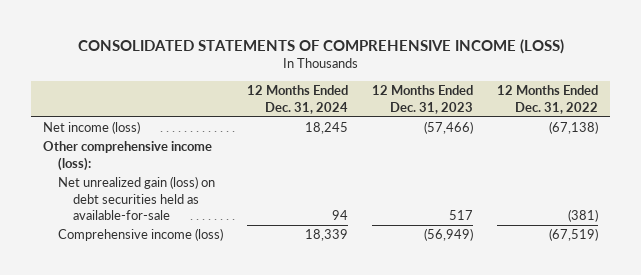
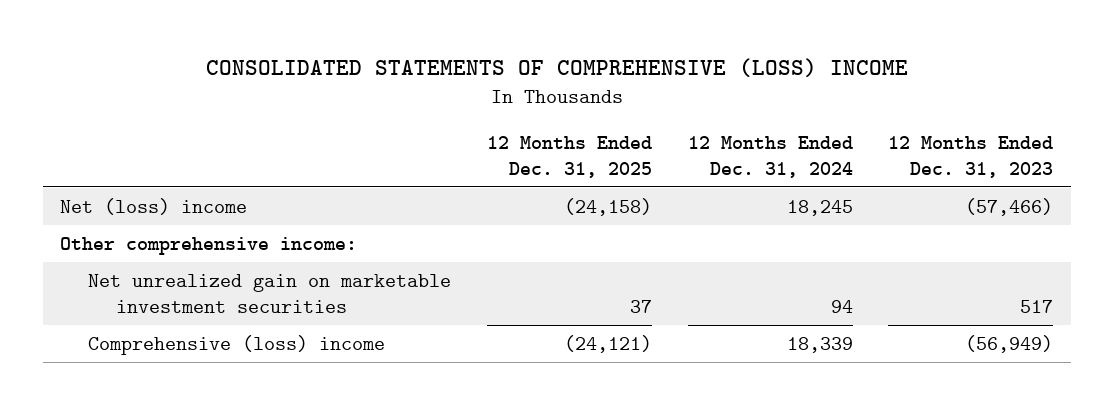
[77,38,564,54] CONSOLIDATED STATEMENTS OF COMPREHENSIVE INCOME (LOSS) -> [205,57,908,77] CONSOLIDATED STATEMENTS OF COMPREHENSIVE (LOSS) INCOME
[497,85,599,114] 12 Months Ended Dec. 31, 2022 -> none
none -> [486,135,652,178] 12 Months Ended Dec. 31, 2025
[43,121,141,135] Net income (loss) -> [60,197,248,215] Net (loss) income
[43,141,213,171] Other comprehensive income (loss): -> [60,236,358,255] Other comprehensive income:
[57,176,215,220] Net unrealized gain (loss) on debt securities held as available-for-sale -> [88,273,452,313] Net unrealized gain on marketable investment securities
[57,228,223,242] Comprehensive income (loss) -> [88,334,386,355] Comprehensive (loss) income

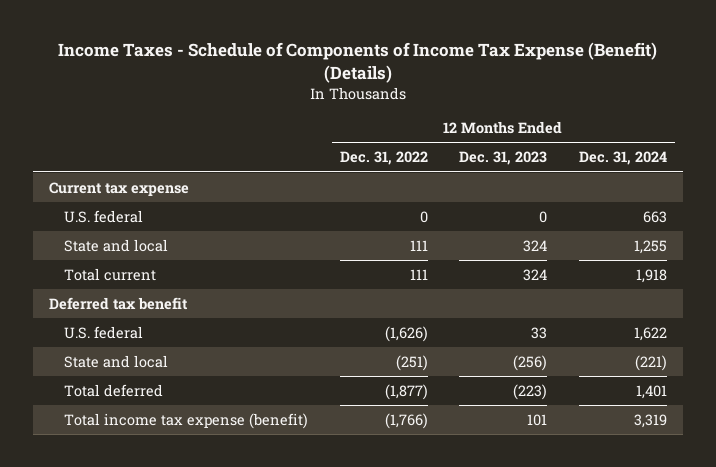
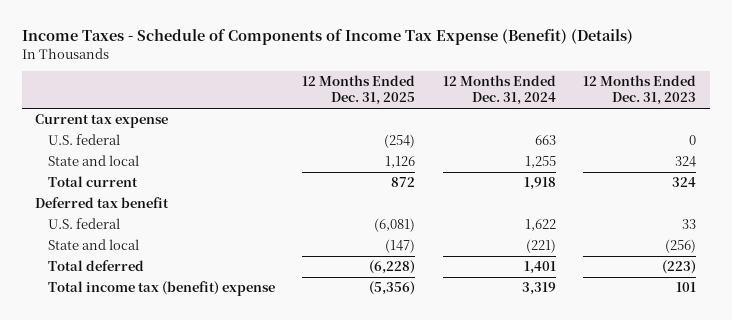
[339,151,428,166] Dec. 31, 2022 -> none
none -> [302,75,416,106] 12 Months Ended Dec. 31, 2025
[63,412,308,429] Total income tax expense (benefit) -> [48,280,276,296] Total income tax (benefit) expense

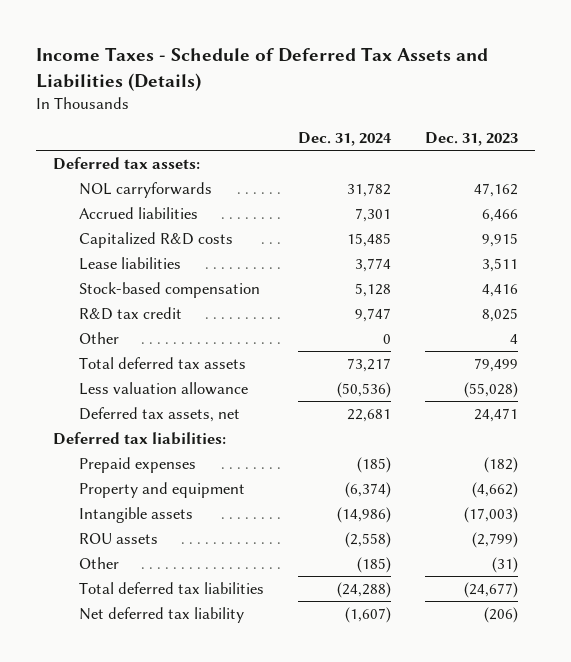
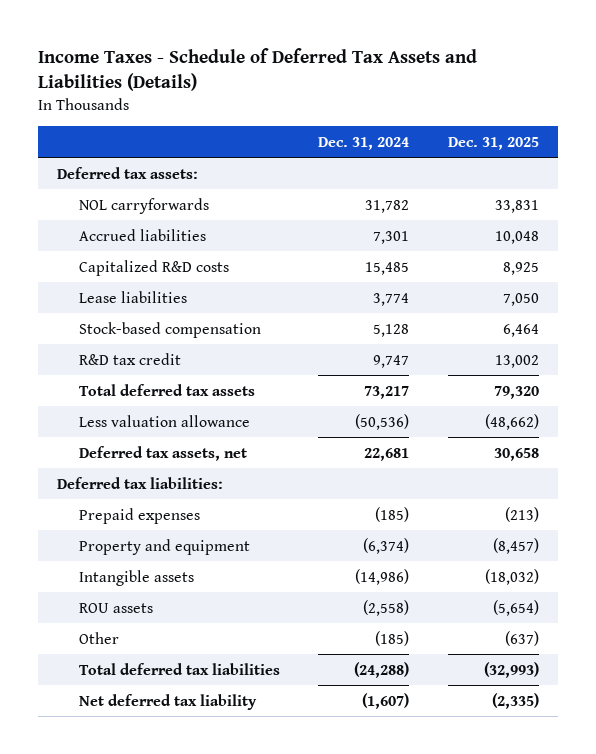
[425,132,519,147] Dec. 31, 2023 -> none
none -> [447,136,539,150] Dec. 31, 2025
[78,331,119,344] Other -> none

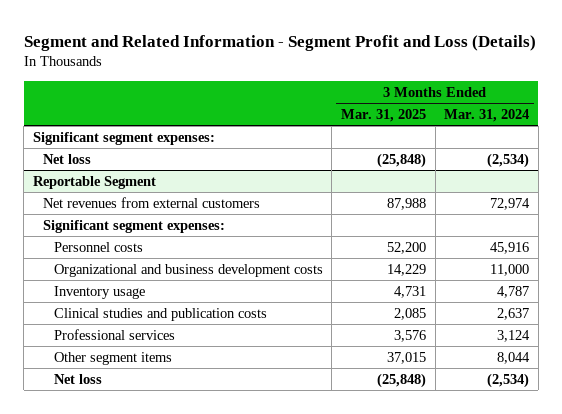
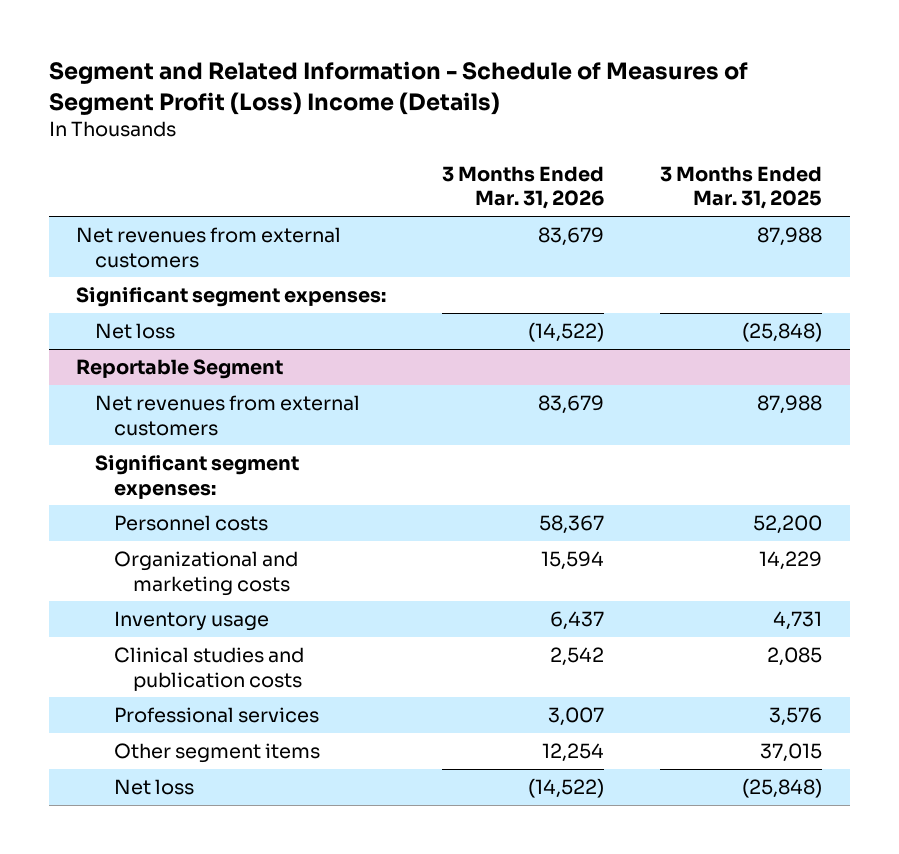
[23,34,536,51] Segment and Related Information - Segment Profit and Loss (Details) -> [48,61,748,115] Segment and Related Information - Schedule of Measures of Segment Profit (Loss) Income (Details)
[444,108,530,122] Mar. 31, 2024 -> none
none -> [442,166,605,210] 3 Months Ended Mar. 31, 2026
none -> [76,227,342,268] Net revenues from external customers
[53,263,323,277] Organizational and business development costs -> [114,551,299,596] Organizational and marketing costs

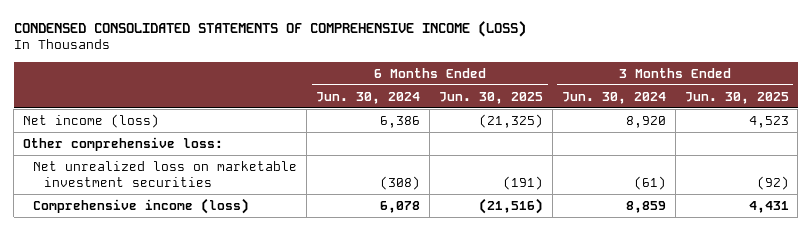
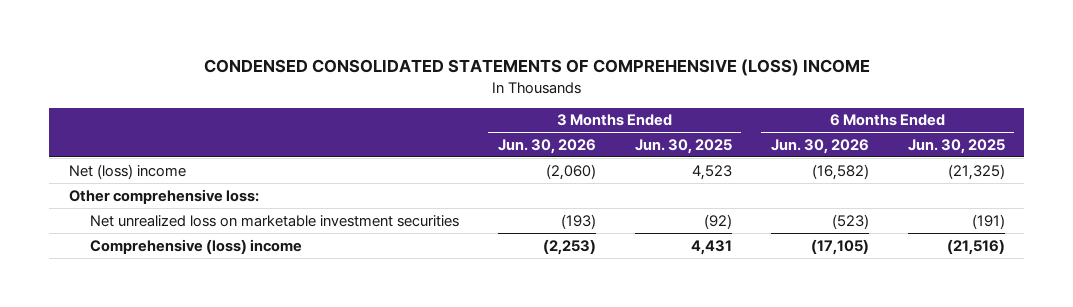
[13,20,526,37] CONDENSED CONSOLIDATED STATEMENTS OF COMPREHENSIVE INCOME (LOSS) -> [203,59,870,77] CONDENSED CONSOLIDATED STATEMENTS OF COMPREHENSIVE (LOSS) INCOME
[316,91,421,104] Jun. 30, 2024 -> none
[561,91,666,104] Jun. 30, 2024 -> none
none -> [497,138,596,154] Jun. 30, 2026
none -> [770,138,869,154] Jun. 30, 2026
[23,113,160,128] Net income (loss) -> [68,163,186,179] Net (loss) income
[33,197,250,214] Comprehensive income (loss) -> [89,238,302,254] Comprehensive (loss) income

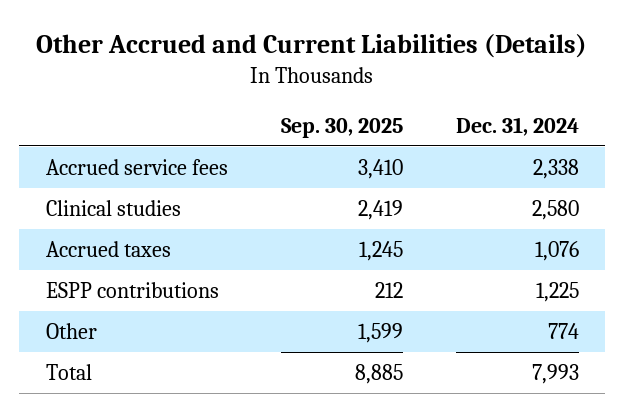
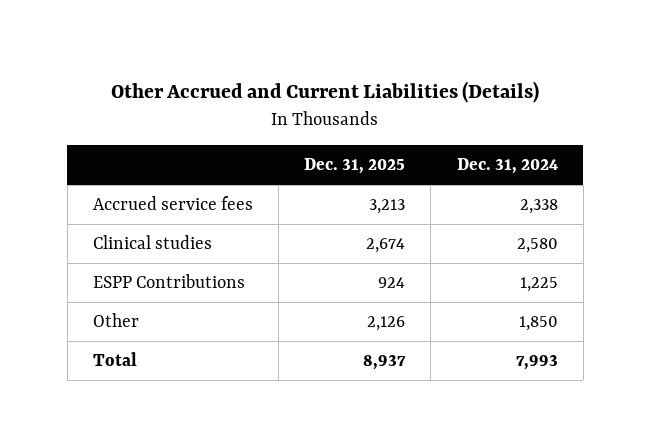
[280,117,403,138] Sep. 30, 2025 -> none
none -> [304,158,406,175] Dec. 31, 2025
[45,240,171,257] Accrued taxes -> none
[45,281,219,298] ESPP contributions -> [92,274,245,289] ESPP Contributions
[547,322,579,339] 774 -> [518,316,558,332] 1,850

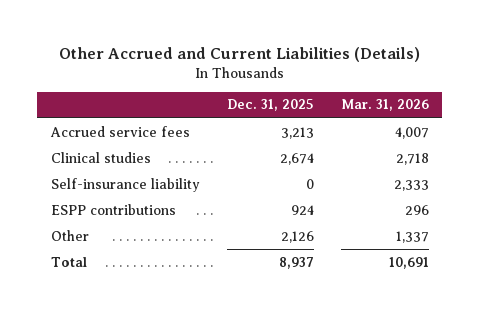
[456,158,558,175] Dec. 31, 2024 -> none
none -> [340,99,429,112] Mar. 31, 2026
none -> [50,177,200,192] Self-insurance liability
[92,274,245,289] ESPP Contributions -> [50,203,176,215] ESPP contributions

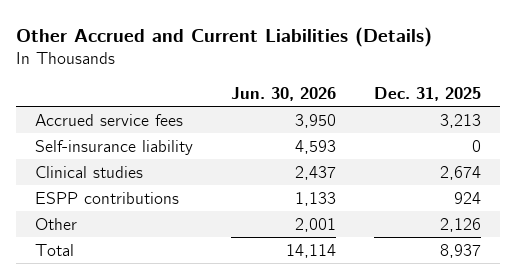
[340,99,429,112] Mar. 31, 2026 -> none
none -> [231,87,337,102] Jun. 30, 2026
[50,151,151,163] Clinical studies -> [34,165,143,178] Clinical studies

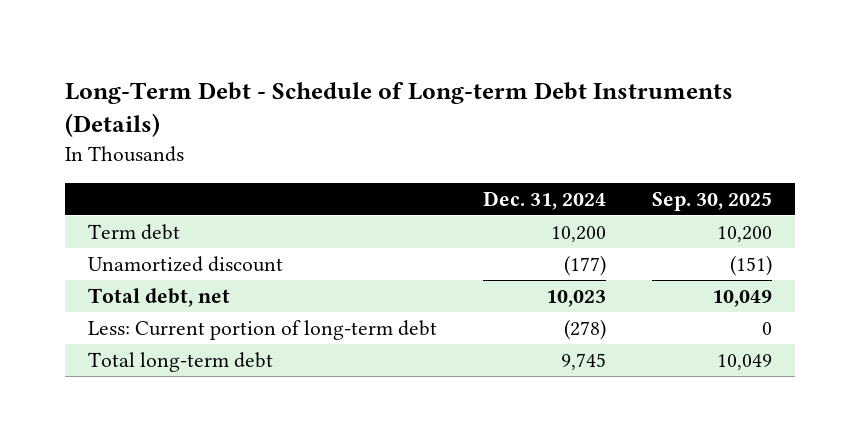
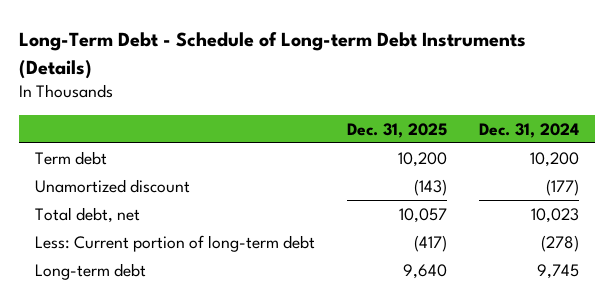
[652,191,773,211] Sep. 30, 2025 -> none
none -> [347,122,448,138] Dec. 31, 2025
[88,352,274,373] Total long-term debt -> [35,262,147,280] Long-term debt

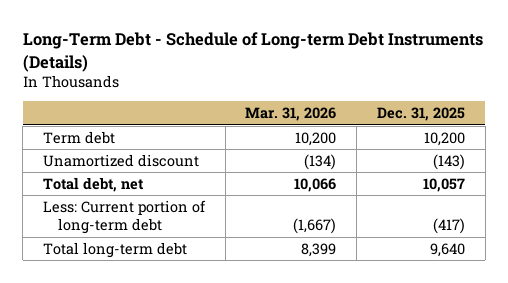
[479,122,580,138] Dec. 31, 2024 -> none
none -> [245,107,337,122] Mar. 31, 2026
[35,262,147,280] Long-term debt -> [43,241,188,258] Total long-term debt

